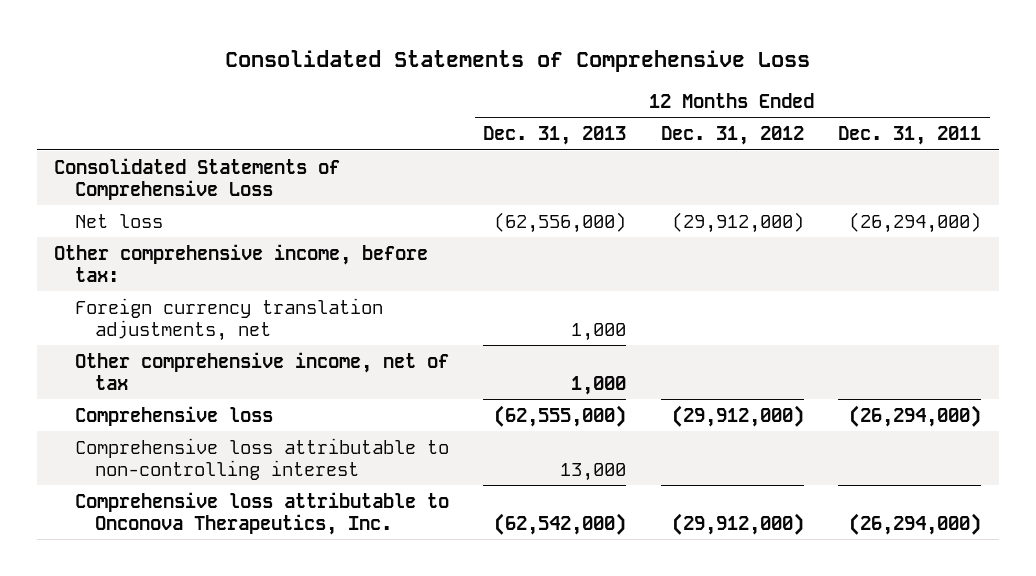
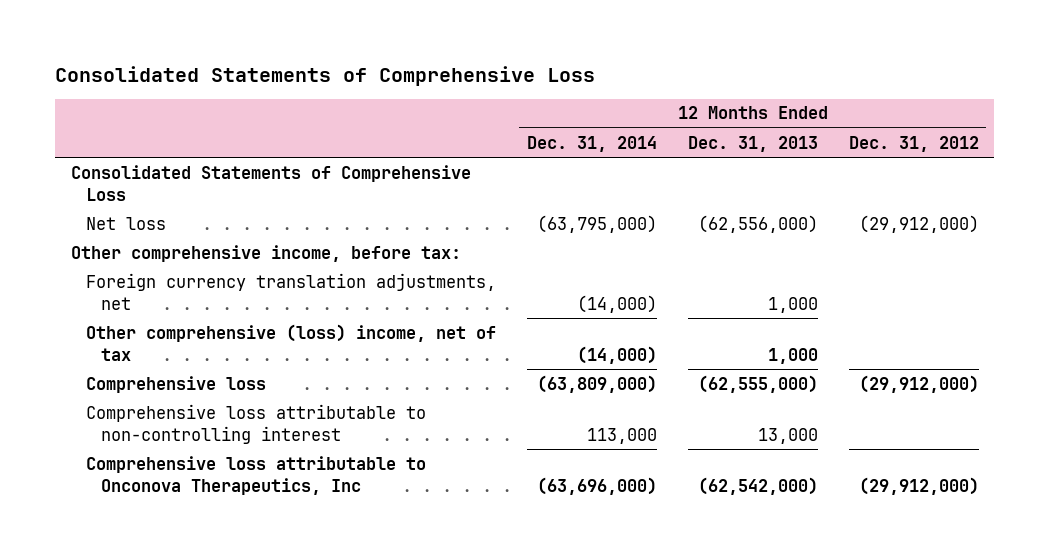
[838,126,982,146] Dec. 31, 2011 -> none
none -> [526,135,657,152] Dec. 31, 2014
[74,351,449,390] Other comprehensive income, net of tax -> [86,323,497,361] Other comprehensive (loss) income, net of tax
[74,491,449,535] Comprehensive loss attributable to Onconova Therapeutics, Inc. -> [86,455,427,495] Comprehensive loss attributable to Onconova Therapeutics, Inc

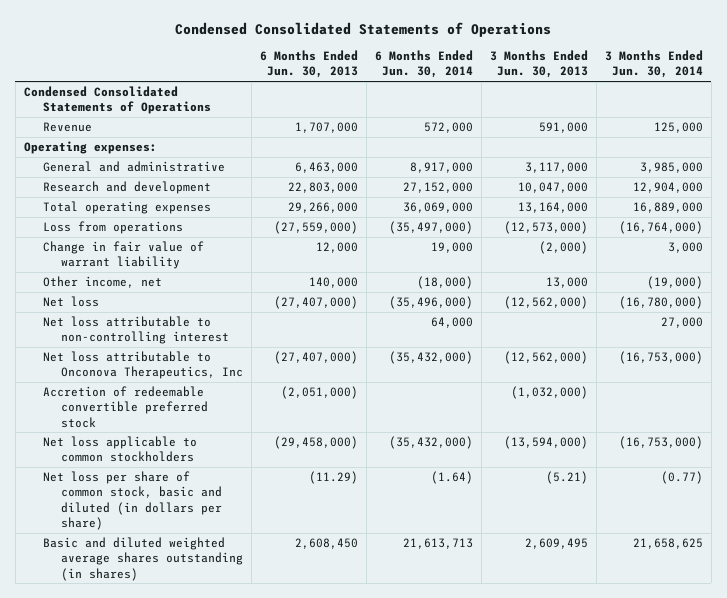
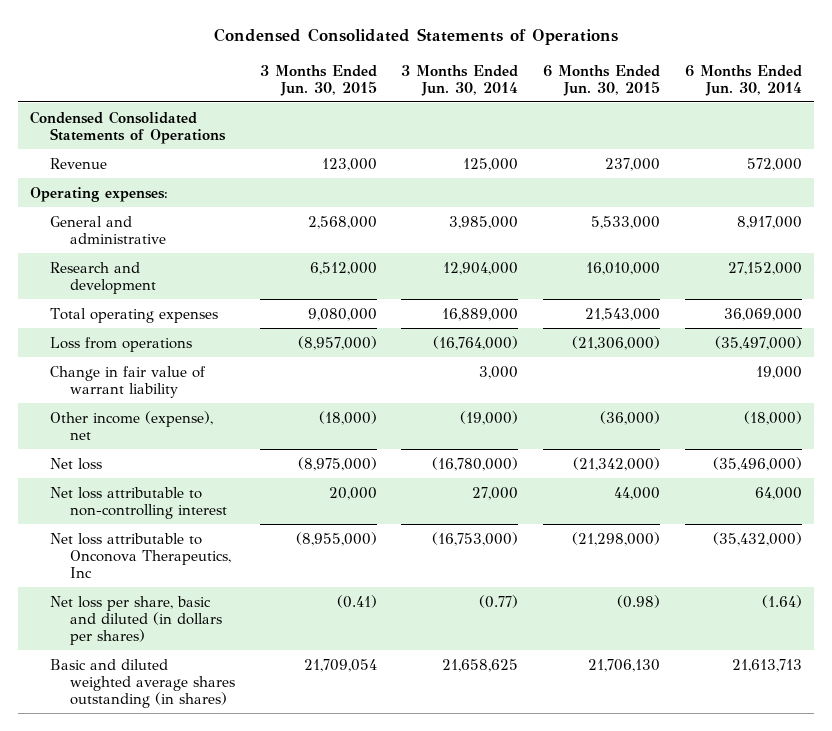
[260,50,359,79] 6 Months Ended Jun. 30, 2013 -> none
[489,50,588,79] 3 Months Ended Jun. 30, 2013 -> none
none -> [259,64,377,96] 3 Months Ended Jun. 30, 2015
none -> [542,64,660,96] 6 Months Ended Jun. 30, 2015
[42,276,162,289] Other income, net -> [50,410,214,440] Other income (expense), net
[42,386,209,428] Accretion of redeemable convertible preferred stock -> none
[42,436,197,463] Net loss applicable to common stockholders -> none
[42,471,223,530] Net loss per share of common stock, basic and diluted (in dollars per share) -> [50,595,222,645] Net loss per share, basic and diluted (in dollars per shares)

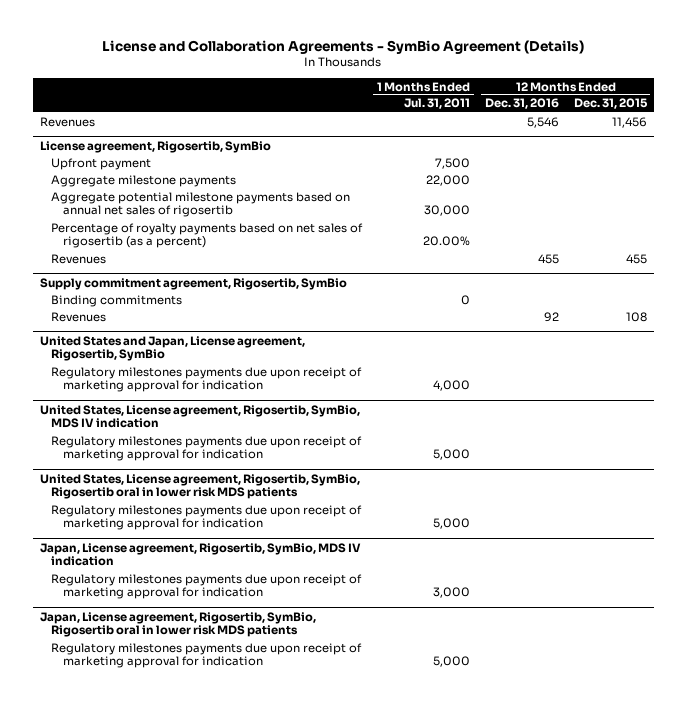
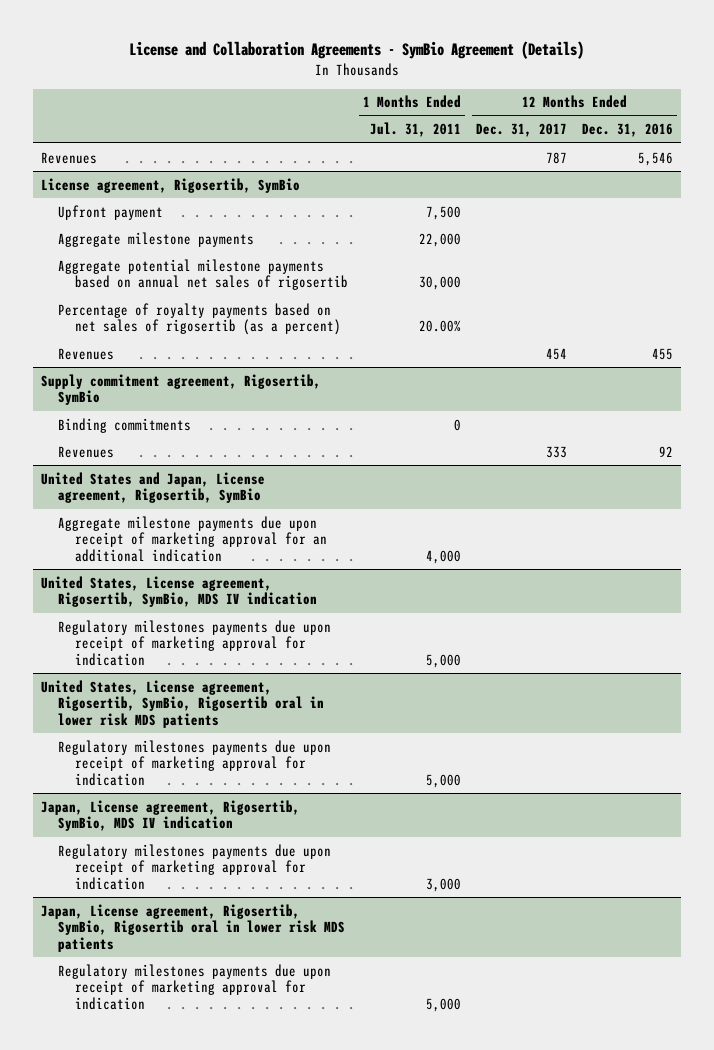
[573,98,648,110] Dec. 31, 2015 -> none
none -> [475,123,567,138] Dec. 31, 2017
[51,366,363,393] Regulatory milestones payments due upon receipt of marketing approval for indication -> [57,515,327,562] Aggregate milestone payments due upon receipt of marketing approval for an additional indication

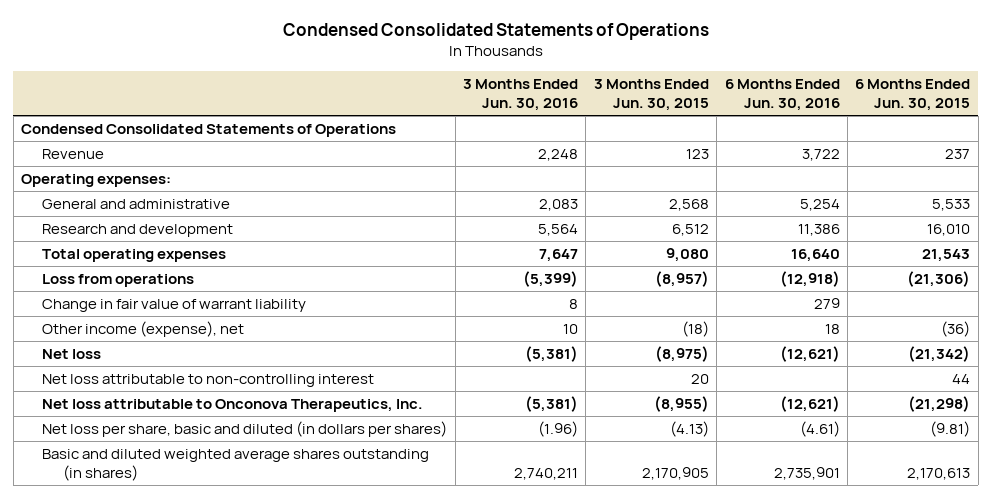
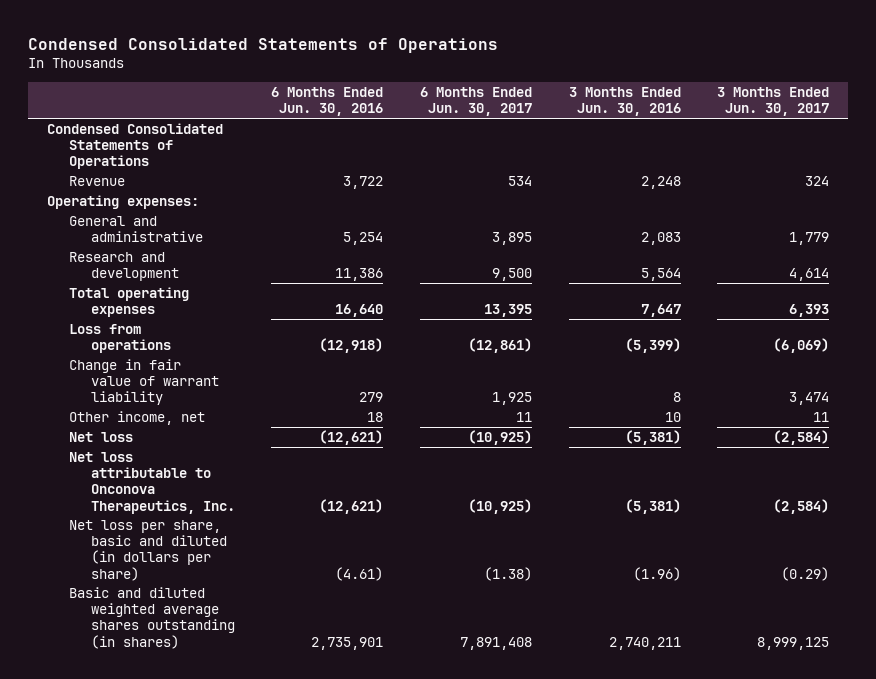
[593,79,709,112] 3 Months Ended Jun. 30, 2015 -> none
[855,79,971,112] 6 Months Ended Jun. 30, 2015 -> none
none -> [419,87,532,117] 6 Months Ended Jun. 30, 2017
none -> [717,87,830,117] 3 Months Ended Jun. 30, 2017
[42,320,245,337] Other income (expense), net -> [68,410,205,425] Other income, net
[42,373,375,387] Net loss attributable to non-controlling interest -> none
[42,420,448,437] Net loss per share, basic and diluted (in dollars per shares) -> [68,519,227,581] Net loss per share, basic and diluted (in dollars per share)

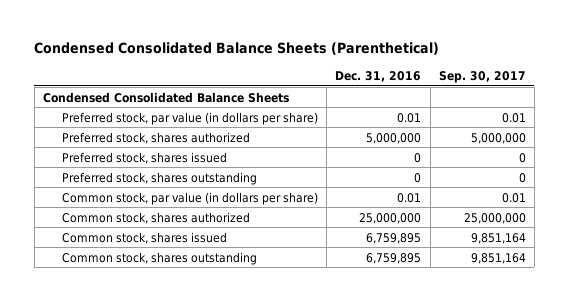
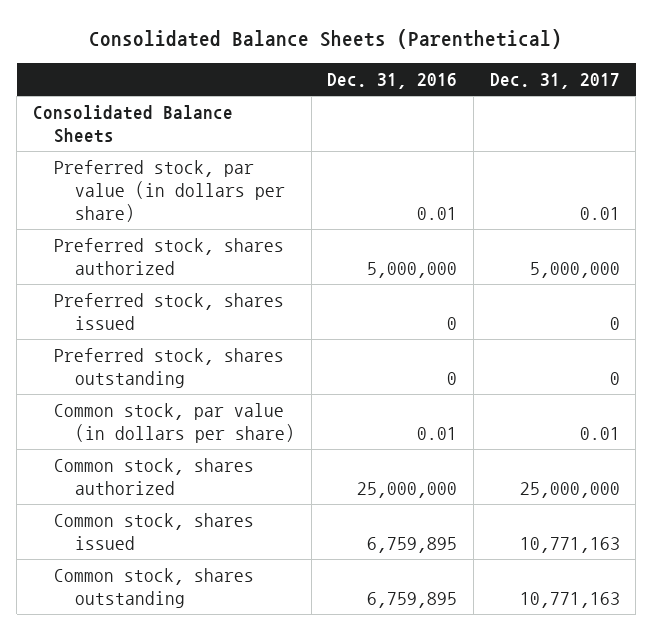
[34,42,440,56] Condensed Consolidated Balance Sheets (Parenthetical) -> [89,29,563,50] Consolidated Balance Sheets (Parenthetical)
[438,71,526,84] Sep. 30, 2017 -> none
none -> [489,73,620,90] Dec. 31, 2017
[43,91,290,103] Condensed Consolidated Balance Sheets -> [32,104,233,143] Consolidated Balance Sheets

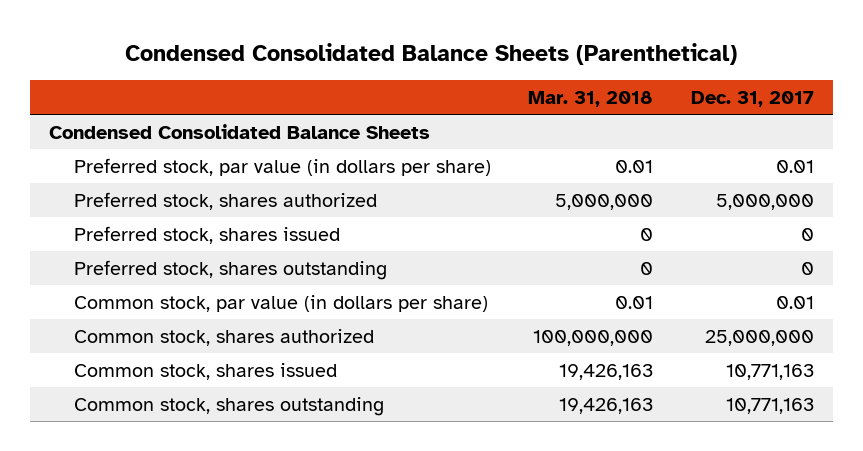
[89,29,563,50] Consolidated Balance Sheets (Parenthetical) -> [125,42,738,65] Condensed Consolidated Balance Sheets (Parenthetical)
[327,73,458,90] Dec. 31, 2016 -> none
none -> [528,91,654,108] Mar. 31, 2018
[32,104,233,143] Consolidated Balance Sheets -> [48,123,430,139] Condensed Consolidated Balance Sheets

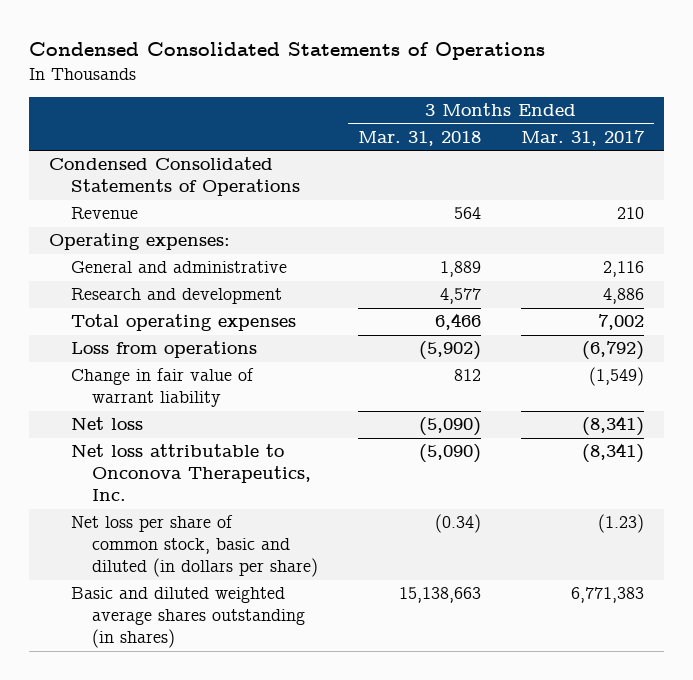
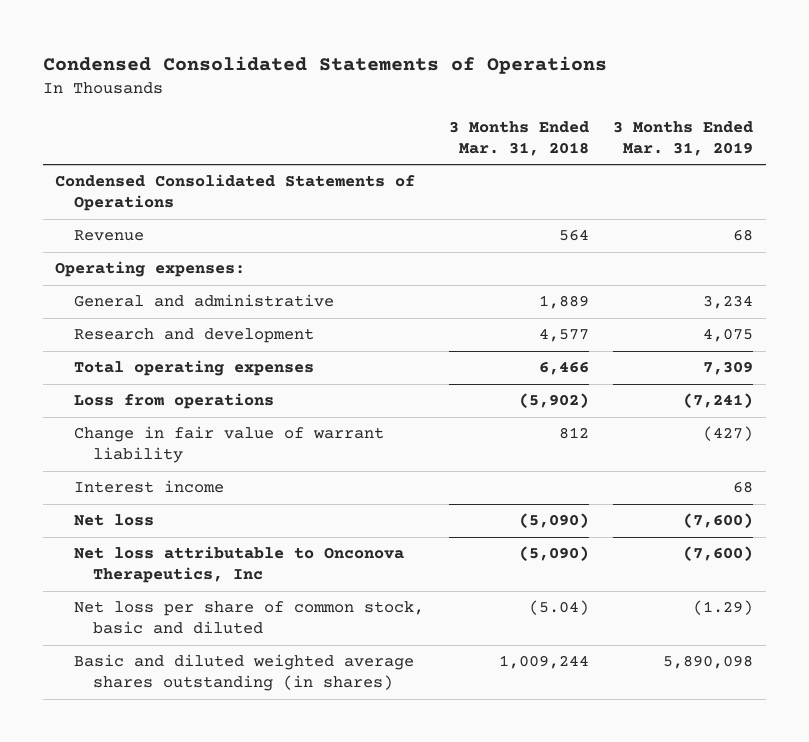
[520,129,645,146] Mar. 31, 2017 -> none
none -> [613,120,754,156] 3 Months Ended Mar. 31, 2019
none -> [74,480,225,494] Interest income
[70,444,312,502] Net loss attributable to Onconova Therapeutics, Inc. -> [74,546,405,584] Net loss attributable to Onconova Therapeutics, Inc
[70,515,319,578] Net loss per share of common stock, basic and diluted (in dollars per share) -> [74,601,425,635] Net loss per share of common stock, basic and diluted
[435,514,482,534] (0.34) -> [528,600,589,616] (5.04)
[399,587,482,604] 15,138,663 -> [498,655,589,670] 1,009,244

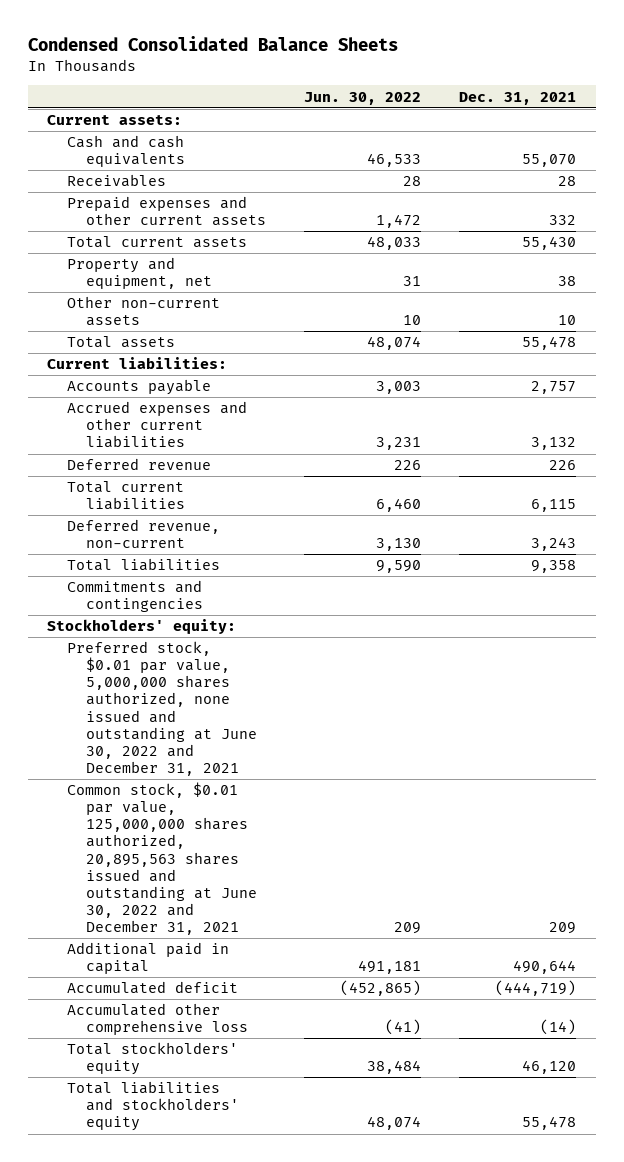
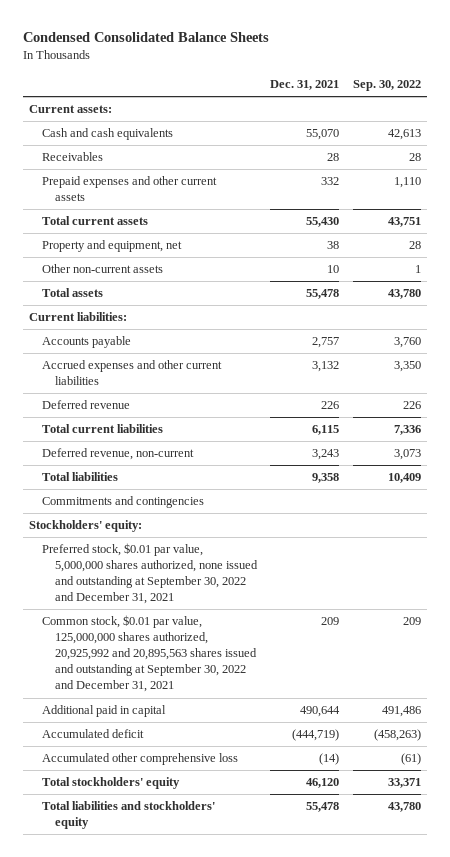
[304,91,422,105] Jun. 30, 2022 -> none
none -> [352,79,421,91] Sep. 30, 2022
[66,641,257,776] Preferred stock, $0.01 par value, 5,000,000 shares authorized, none issued and outstanding at June 30, 2022 and December 31, 2021 -> [42,543,259,605] Preferred stock, $0.01 par value, 5,000,000 shares authorized, none issued and outstanding at September 30, 2022 and December 31, 2021
[66,782,257,935] Common stock, $0.01 par value, 125,000,000 shares authorized, 20,895,563 shares issued and outstanding at June 30, 2022 and December 31, 2021 -> [42,615,258,693] Common stock, $0.01 par value, 125,000,000 shares authorized, 20,925,992 and 20,895,563 shares issued and outstanding at September 30, 2022 and December 31, 2021

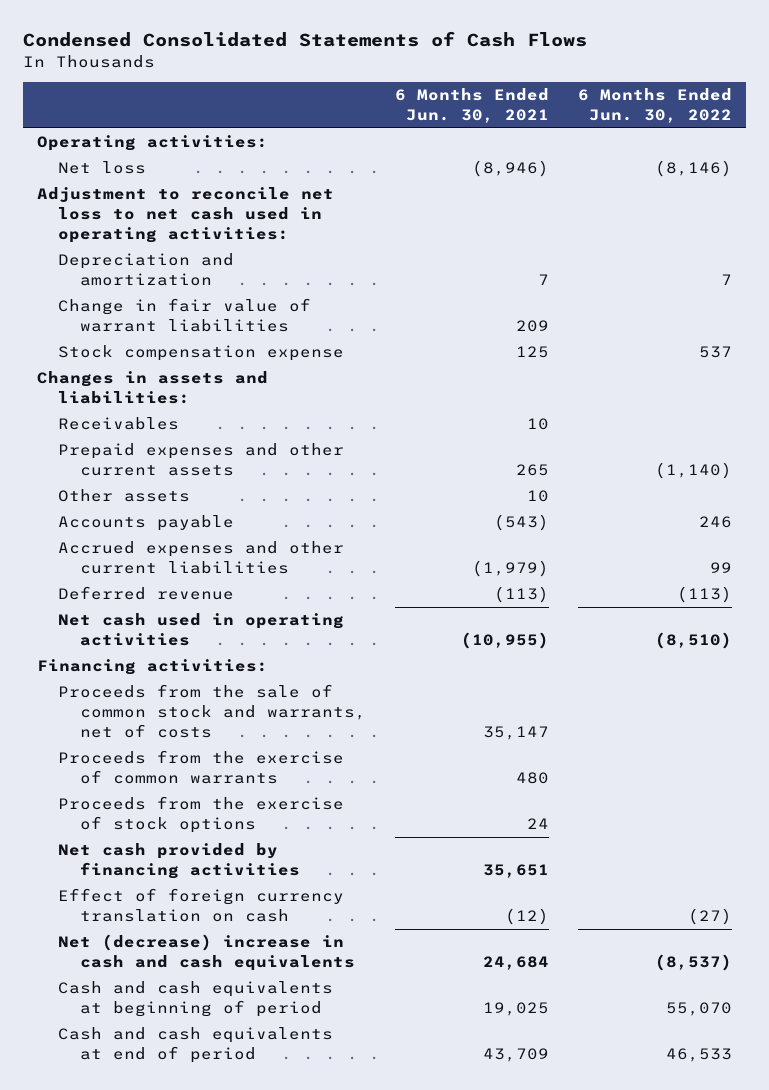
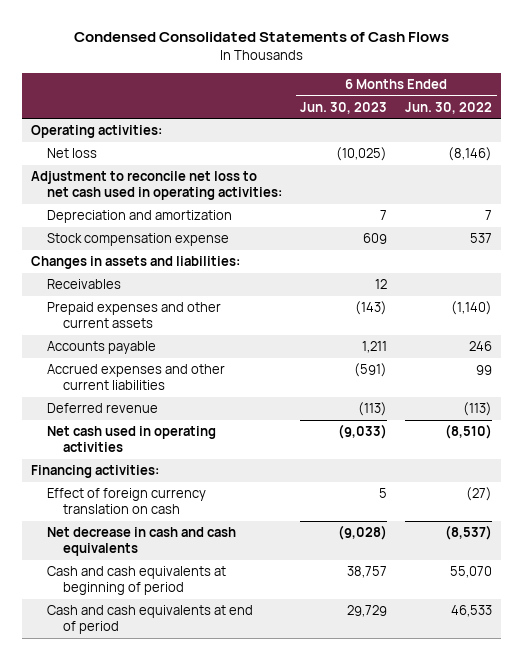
[394,88,549,124] 6 Months Ended Jun. 30, 2021 -> none
none -> [300,101,388,114] Jun. 30, 2023
[58,298,312,333] Change in fair value of warrant liabilities -> none
[58,489,191,503] Other assets -> none
[58,684,366,738] Proceeds from the sale of common stock and warrants, net of costs -> none
[58,750,345,785] Proceeds from the exercise of common warrants -> none
[58,796,345,834] Proceeds from the exercise of stock options -> none
[58,843,300,880] Net cash provided by financing activities -> none
[58,934,355,972] Net (decrease) increase in cash and cash equivalents -> [47,527,237,557] Net decrease in cash and cash equivalents

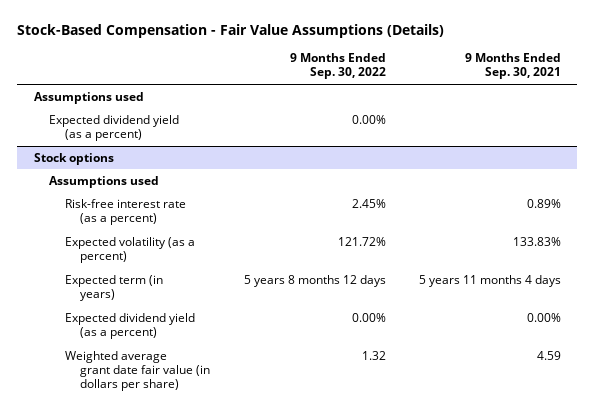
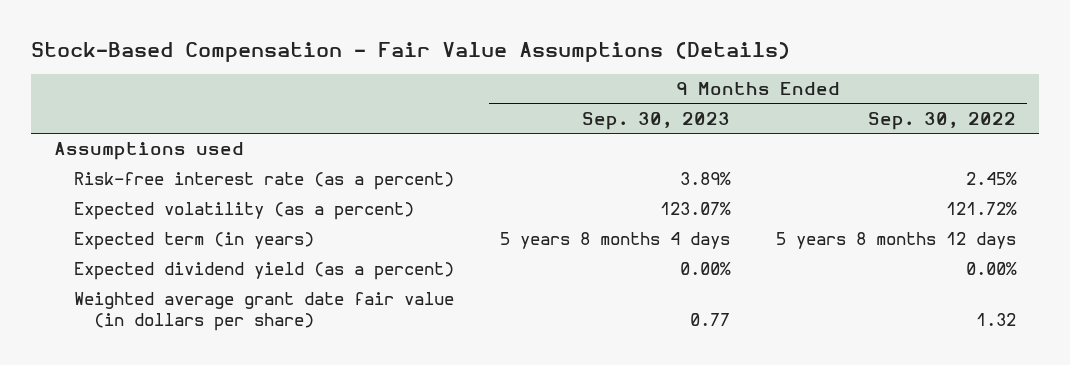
[464,53,561,80] 9 Months Ended Sep. 30, 2021 -> none
none -> [582,111,731,130] Sep. 30, 2023
[49,114,180,141] Expected dividend yield (as a percent) -> none
[33,152,114,165] Stock options -> none
[49,175,160,188] Assumptions used -> none

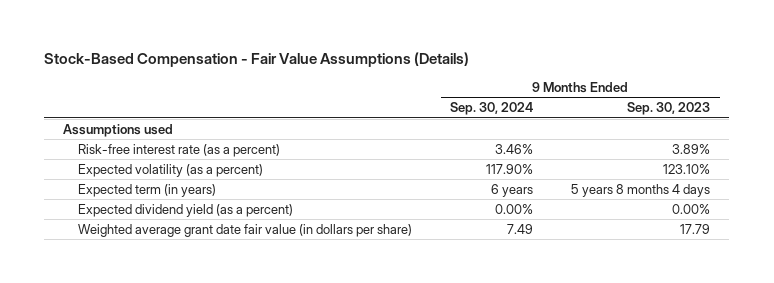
[867,111,1016,130] Sep. 30, 2022 -> none
none -> [450,102,534,116] Sep. 30, 2024
[660,202,732,216] 123.07% -> [663,163,711,174] 123.10%
[690,313,731,327] 0.77 -> [680,223,711,234] 17.79

